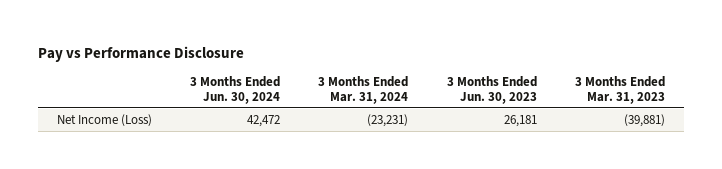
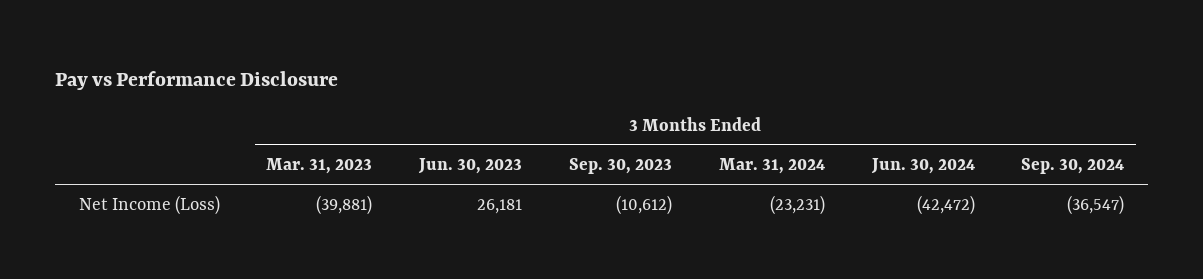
none -> [569,158,673,175] Sep. 30, 2023
none -> [1021,158,1125,175] Sep. 30, 2024
[247,115,281,128] 42,472 -> [916,195,975,216] (42,472)

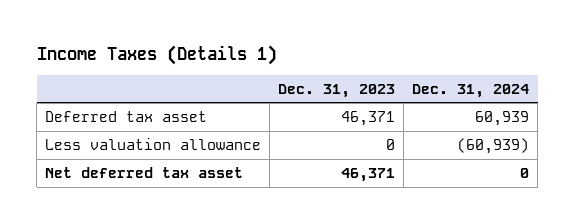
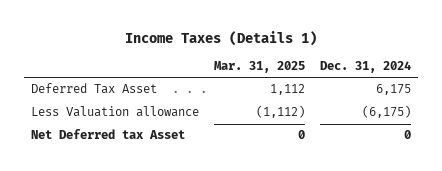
[278,83,396,98] Dec. 31, 2023 -> none
none -> [214,61,306,74] Mar. 31, 2025
[45,110,208,122] Deferred tax asset -> [31,83,158,95] Deferred Tax Asset
[475,110,530,126] 60,939 -> [375,84,411,96] 6,175
[45,137,262,150] Less valuation allowance -> [31,106,200,118] Less Valuation allowance
[457,137,530,154] (60,939) -> [361,105,411,119] (6,175)
[45,166,244,178] Net deferred tax asset -> [31,129,186,140] Net Deferred tax Asset

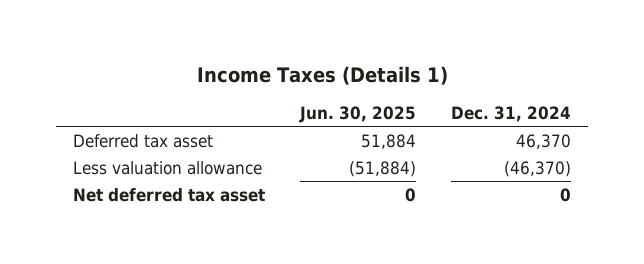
[214,61,306,74] Mar. 31, 2025 -> none
none -> [299,105,417,123] Jun. 30, 2025
[31,83,158,95] Deferred Tax Asset -> [73,133,214,148] Deferred tax asset
[375,84,411,96] 6,175 -> [515,133,571,149] 46,370
[31,106,200,118] Less Valuation allowance -> [73,160,263,175] Less valuation allowance
[361,105,411,119] (6,175) -> [503,160,571,177] (46,370)
[31,129,186,140] Net Deferred tax Asset -> [73,187,266,202] Net deferred tax asset

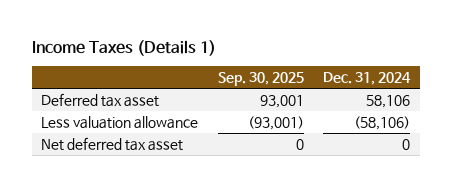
[299,105,417,123] Jun. 30, 2025 -> none
none -> [217,72,304,87] Sep. 30, 2025
[515,133,571,149] 46,370 -> [366,94,411,108] 58,106
[503,160,571,177] (46,370) -> [354,115,411,130] (58,106)

